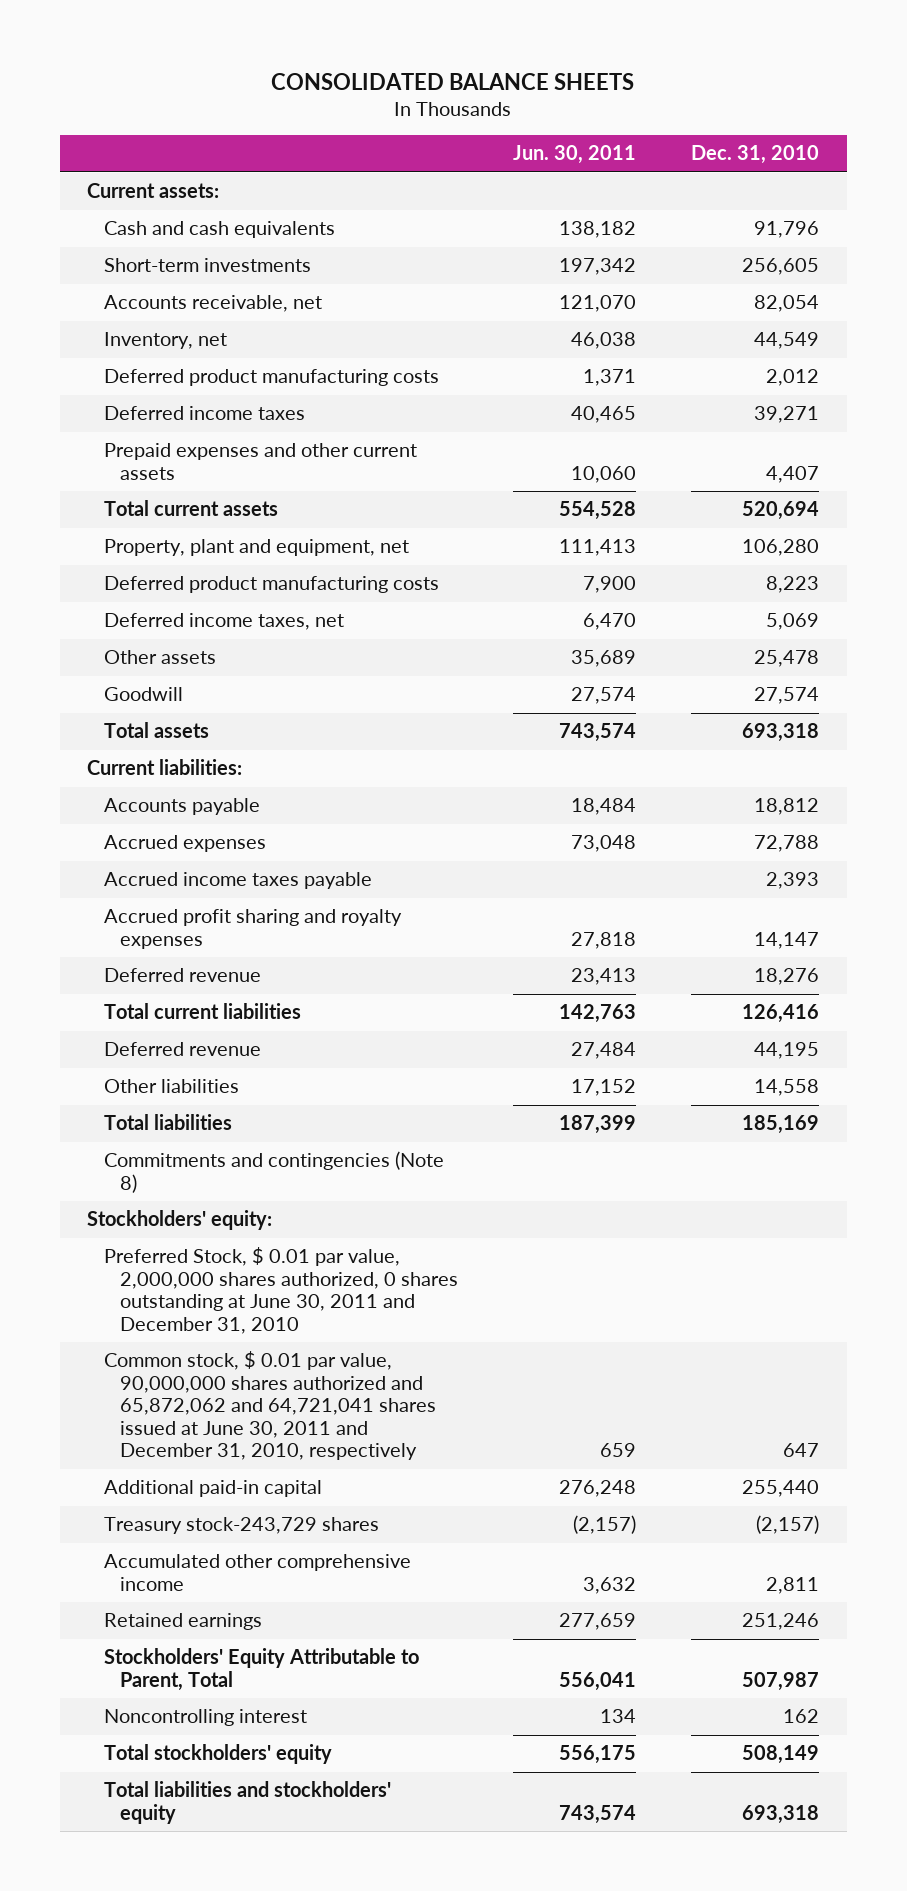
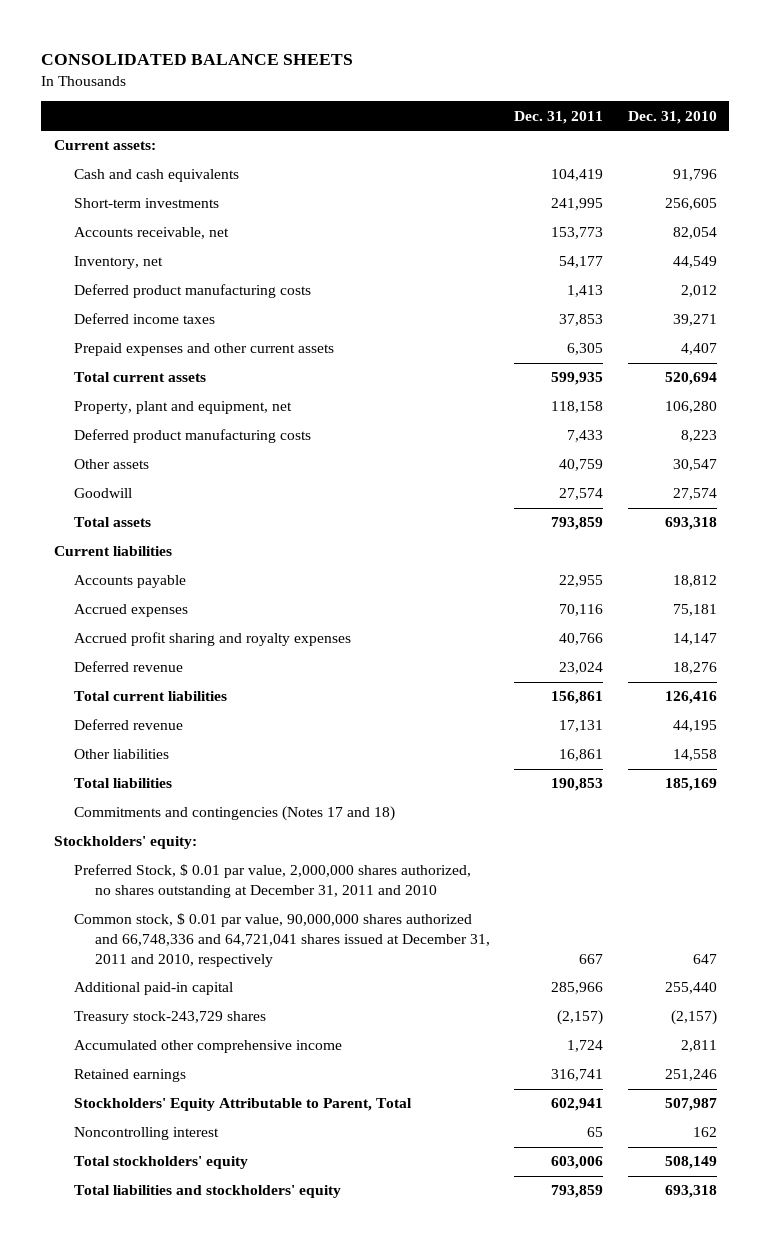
[513,145,637,165] Jun. 30, 2011 -> none
none -> [514,110,604,124] Dec. 31, 2011
[103,613,344,631] Deferred income taxes, net -> none
[754,650,820,668] 25,478 -> [672,459,717,472] 30,547
[87,759,243,776] Current liabilities: -> [53,546,172,557] Current liabilities
[103,872,372,890] Accrued income taxes payable -> none
[754,835,820,853] 72,788 -> [672,604,717,617] 75,181
[103,1151,444,1193] Commitments and contingencies (Note 8) -> [74,806,396,822] Commitments and contingencies (Notes 17 and 18)
[103,1247,458,1334] Preferred Stock, $ 0.01 par value, 2,000,000 shares authorized, 0 shares outstanding at June 30, 2011 and December 31, 2010 -> [74,864,472,899] Preferred Stock, $ 0.01 par value, 2,000,000 shares authorized, no shares outstanding at December 31, 2011 and 2010
[103,1351,436,1461] Common stock, $ 0.01 par value, 90,000,000 shares authorized and 65,872,062 and 64,721,041 shares issued at June 30, 2011 and December 31, 2010, respectively -> [74,913,490,967] Common stock, $ 0.01 par value, 90,000,000 shares authorized and 66,748,336 and 64,721,041 shares issued at December 31, 2011 and 2010, respectively

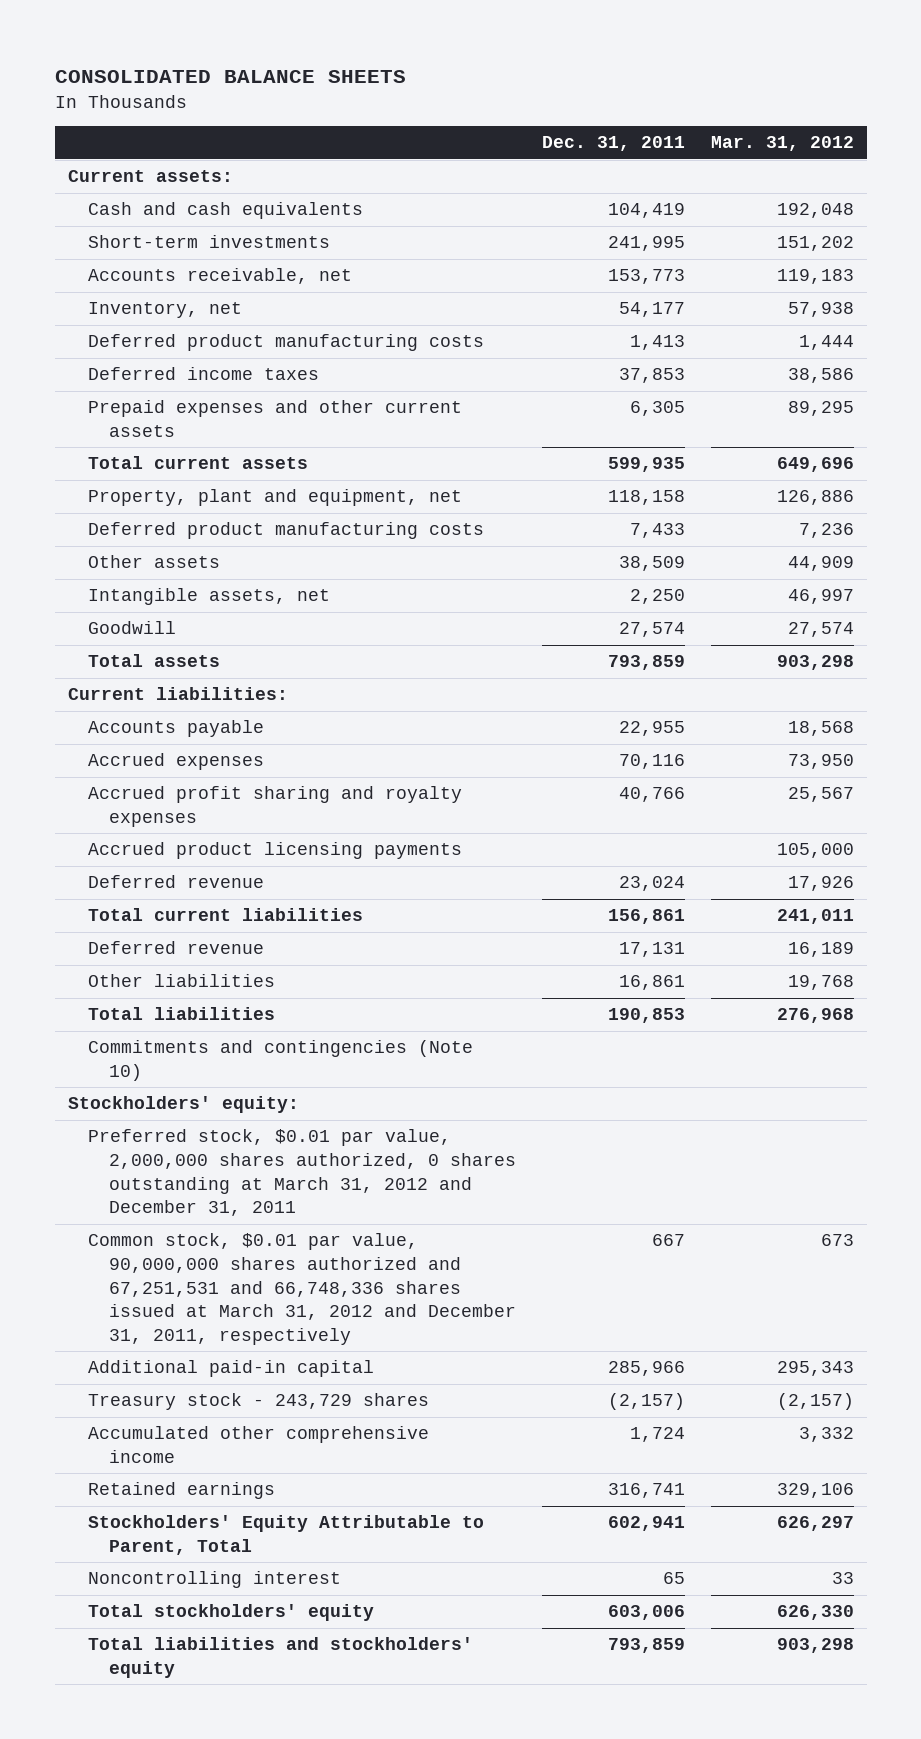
[627,110,717,124] Dec. 31, 2010 -> none
none -> [710,136,854,152] Mar. 31, 2012
[559,459,604,472] 40,759 -> [618,556,685,572] 38,509
none -> [88,588,331,606] Intangible assets, net
[53,546,172,557] Current liabilities -> [67,687,288,701] Current liabilities:
none -> [88,842,463,860] Accrued product licensing payments
[74,806,396,822] Commitments and contingencies (Notes 17 and 18) -> [88,1040,474,1081] Commitments and contingencies (Note 10)
[74,864,472,899] Preferred Stock, $ 0.01 par value, 2,000,000 shares authorized, no shares outstanding at December 31, 2011 and 2010 -> [88,1129,517,1217] Preferred stock, $0.01 par value, 2,000,000 shares authorized, 0 shares outstanding at March 31, 2012 and December 31, 2011
[74,913,490,967] Common stock, $ 0.01 par value, 90,000,000 shares authorized and 66,748,336 and 64,721,041 shares issued at December 31, 2011 and 2010, respectively -> [88,1233,517,1345] Common stock, $0.01 par value, 90,000,000 shares authorized and 67,251,531 and 66,748,336 shares issued at March 31, 2012 and December 31, 2011, respectively
[74,1011,267,1025] Treasury stock-243,729 shares -> [88,1393,430,1411] Treasury stock - 243,729 shares

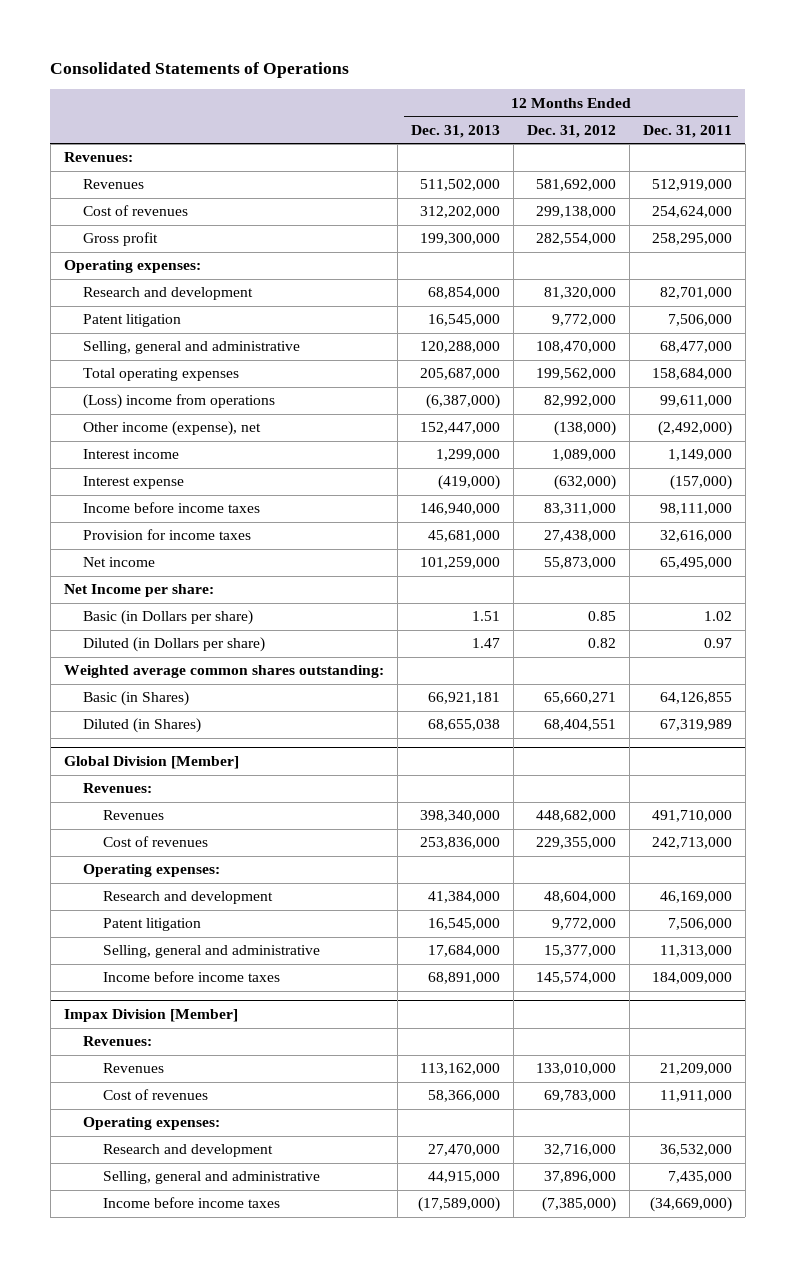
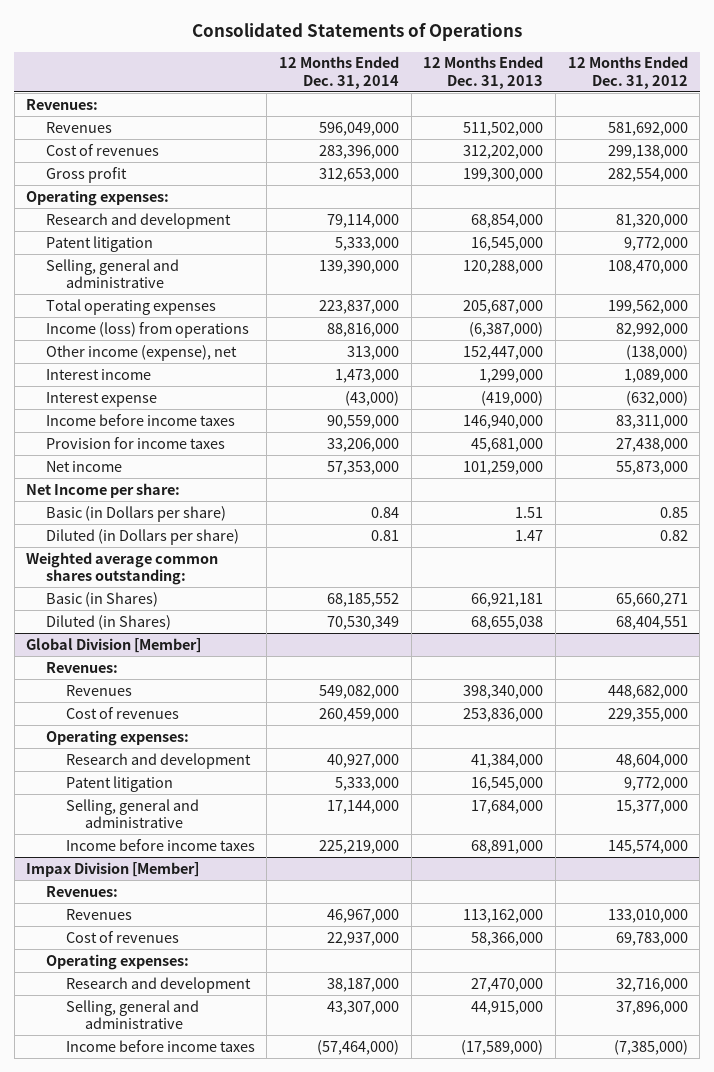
[642,124,732,138] Dec. 31, 2011 -> none
none -> [278,56,399,89] 12 Months Ended Dec. 31, 2014
[83,394,276,410] (Loss) income from operations -> [45,321,249,338] Income (loss) from operations

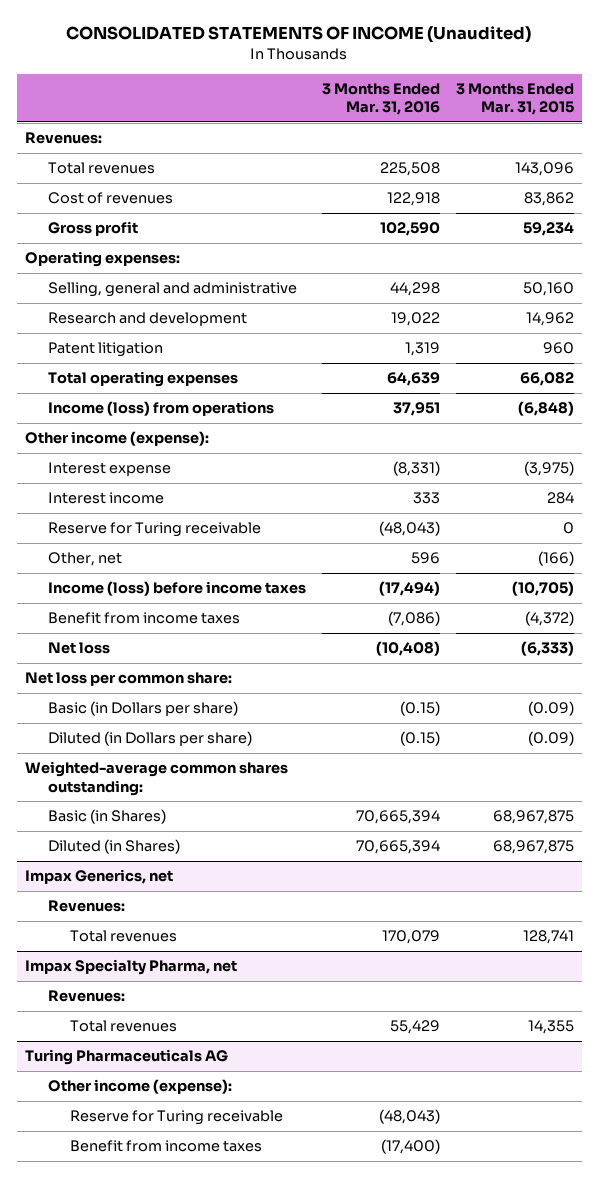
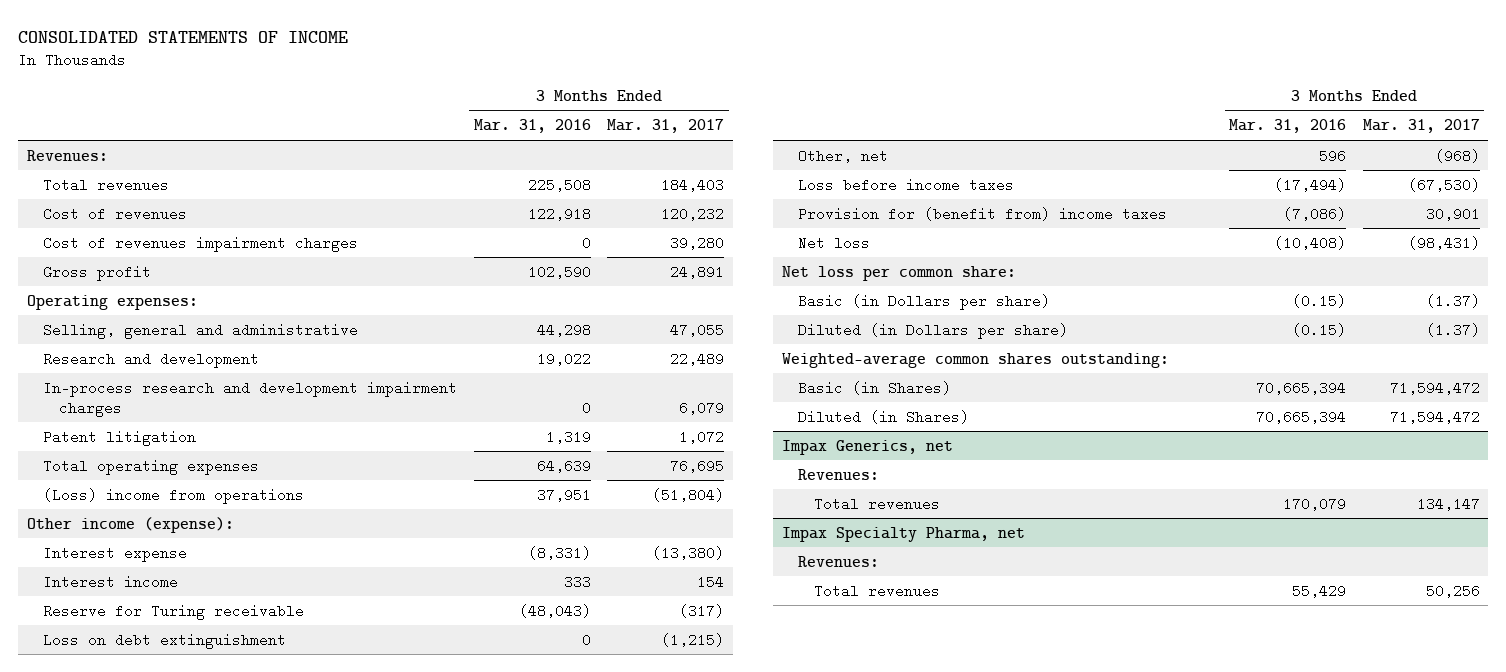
[66,26,532,44] CONSOLIDATED STATEMENTS OF INCOME (Unaudited) -> [18,31,349,44] CONSOLIDATED STATEMENTS OF INCOME
[455,82,574,116] 3 Months Ended Mar. 31, 2015 -> none
none -> [607,119,725,134] Mar. 31, 2017
none -> [42,235,358,252] Cost of revenues impairment charges
none -> [42,380,457,417] In-process research and development impairment charges
[47,401,274,417] Income (loss) from operations -> [42,487,304,504] (Loss) income from operations
none -> [42,632,286,649] Loss on debt extinguishment
[47,581,306,597] Income (loss) before income taxes -> [797,177,1014,192] Loss before income taxes
[47,612,240,625] Benefit from income taxes -> [797,206,1167,221] Provision for (benefit from) income taxes
[24,1049,228,1066] Turing Pharmaceuticals AG -> none
[47,1079,232,1095] Other income (expense): -> none
[70,1110,284,1126] Reserve for Turing receivable -> none
[70,1140,263,1153] Benefit from income taxes -> none

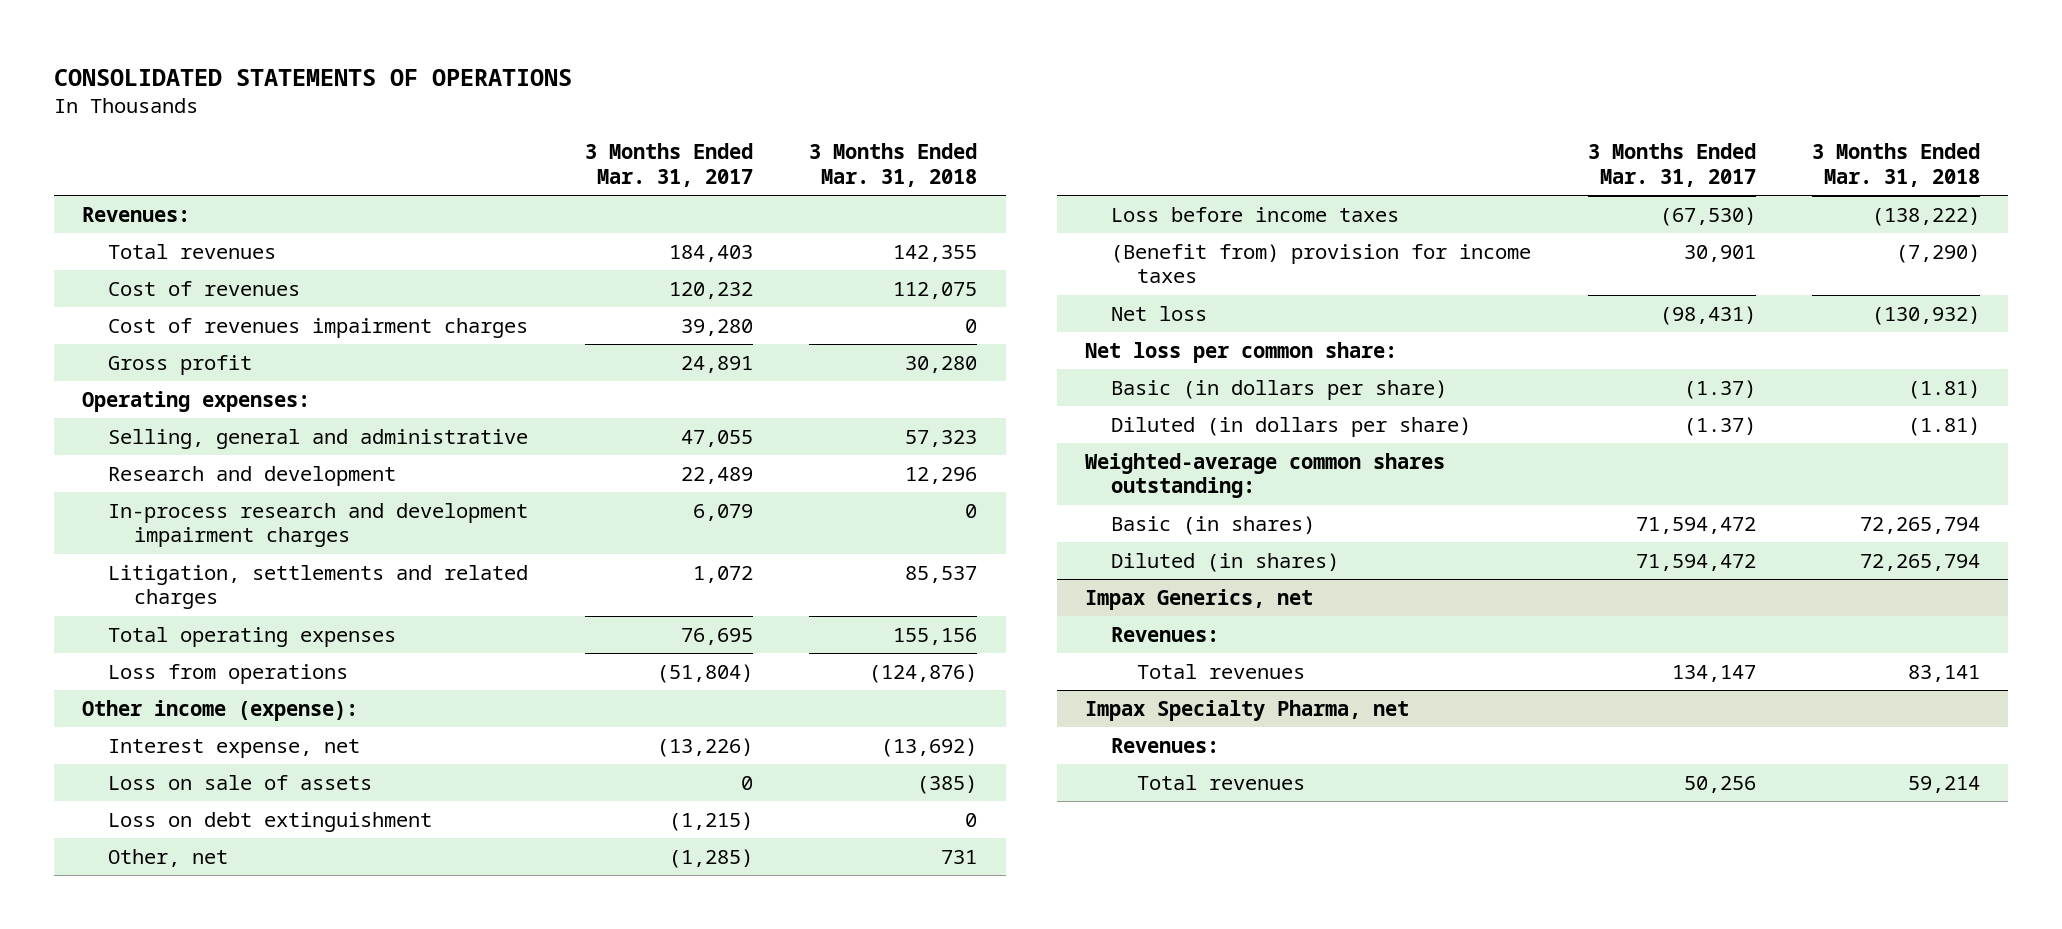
[18,31,349,44] CONSOLIDATED STATEMENTS OF INCOME -> [53,68,572,86] CONSOLIDATED STATEMENTS OF OPERATIONS
[473,119,591,134] Mar. 31, 2016 -> none
none -> [809,143,978,187] 3 Months Ended Mar. 31, 2018
[42,429,196,446] Patent litigation -> [108,564,529,610] Litigation, settlements and related charges
[42,487,304,504] (Loss) income from operations -> [108,663,349,684] Loss from operations
[42,574,178,589] Interest income -> none
[42,603,304,620] Reserve for Turing receivable -> none
[42,545,187,562] Interest expense -> [108,738,361,758] Interest expense, net
[652,545,725,560] (13,380) -> [656,737,753,757] (13,226)
none -> [108,774,373,790] Loss on sale of assets
[1434,148,1480,163] (968) -> [668,848,753,868] (1,285)
[797,206,1167,221] Provision for (benefit from) income taxes -> [1111,243,1532,284] (Benefit from) provision for income taxes
[797,293,1050,310] Basic (in Dollars per share) -> [1111,379,1448,400] Basic (in dollars per share)
[797,322,1068,339] Diluted (in Dollars per share) -> [1111,416,1472,437] Diluted (in dollars per share)
[797,380,951,395] Basic (in Shares) -> [1111,515,1316,535] Basic (in shares)
[797,409,969,424] Diluted (in Shares) -> [1111,552,1340,572] Diluted (in shares)

